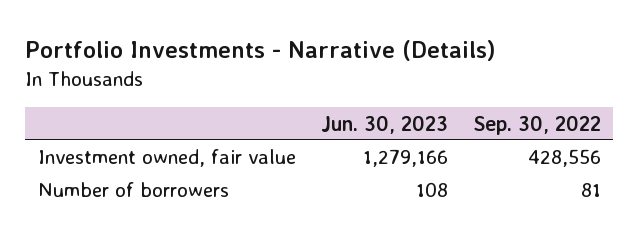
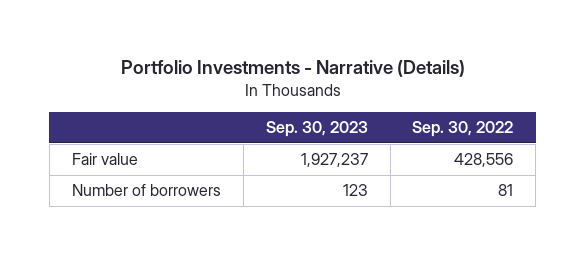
[320,114,448,134] Jun. 30, 2023 -> none
none -> [265,121,368,138] Sep. 30, 2023
[37,149,296,168] Investment owned, fair value -> [71,153,138,166] Fair value

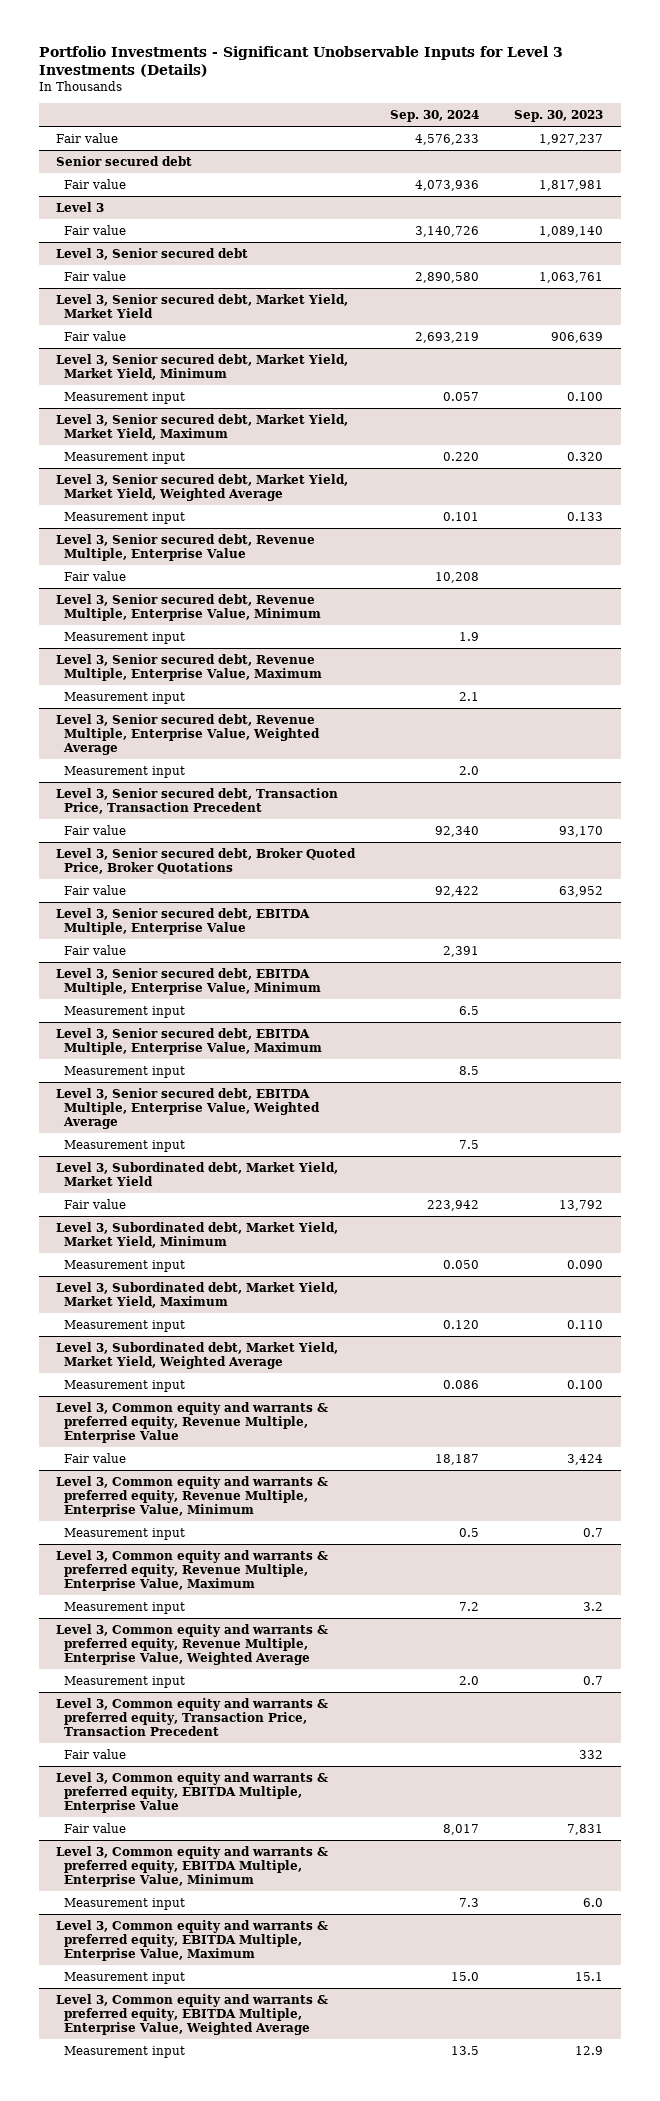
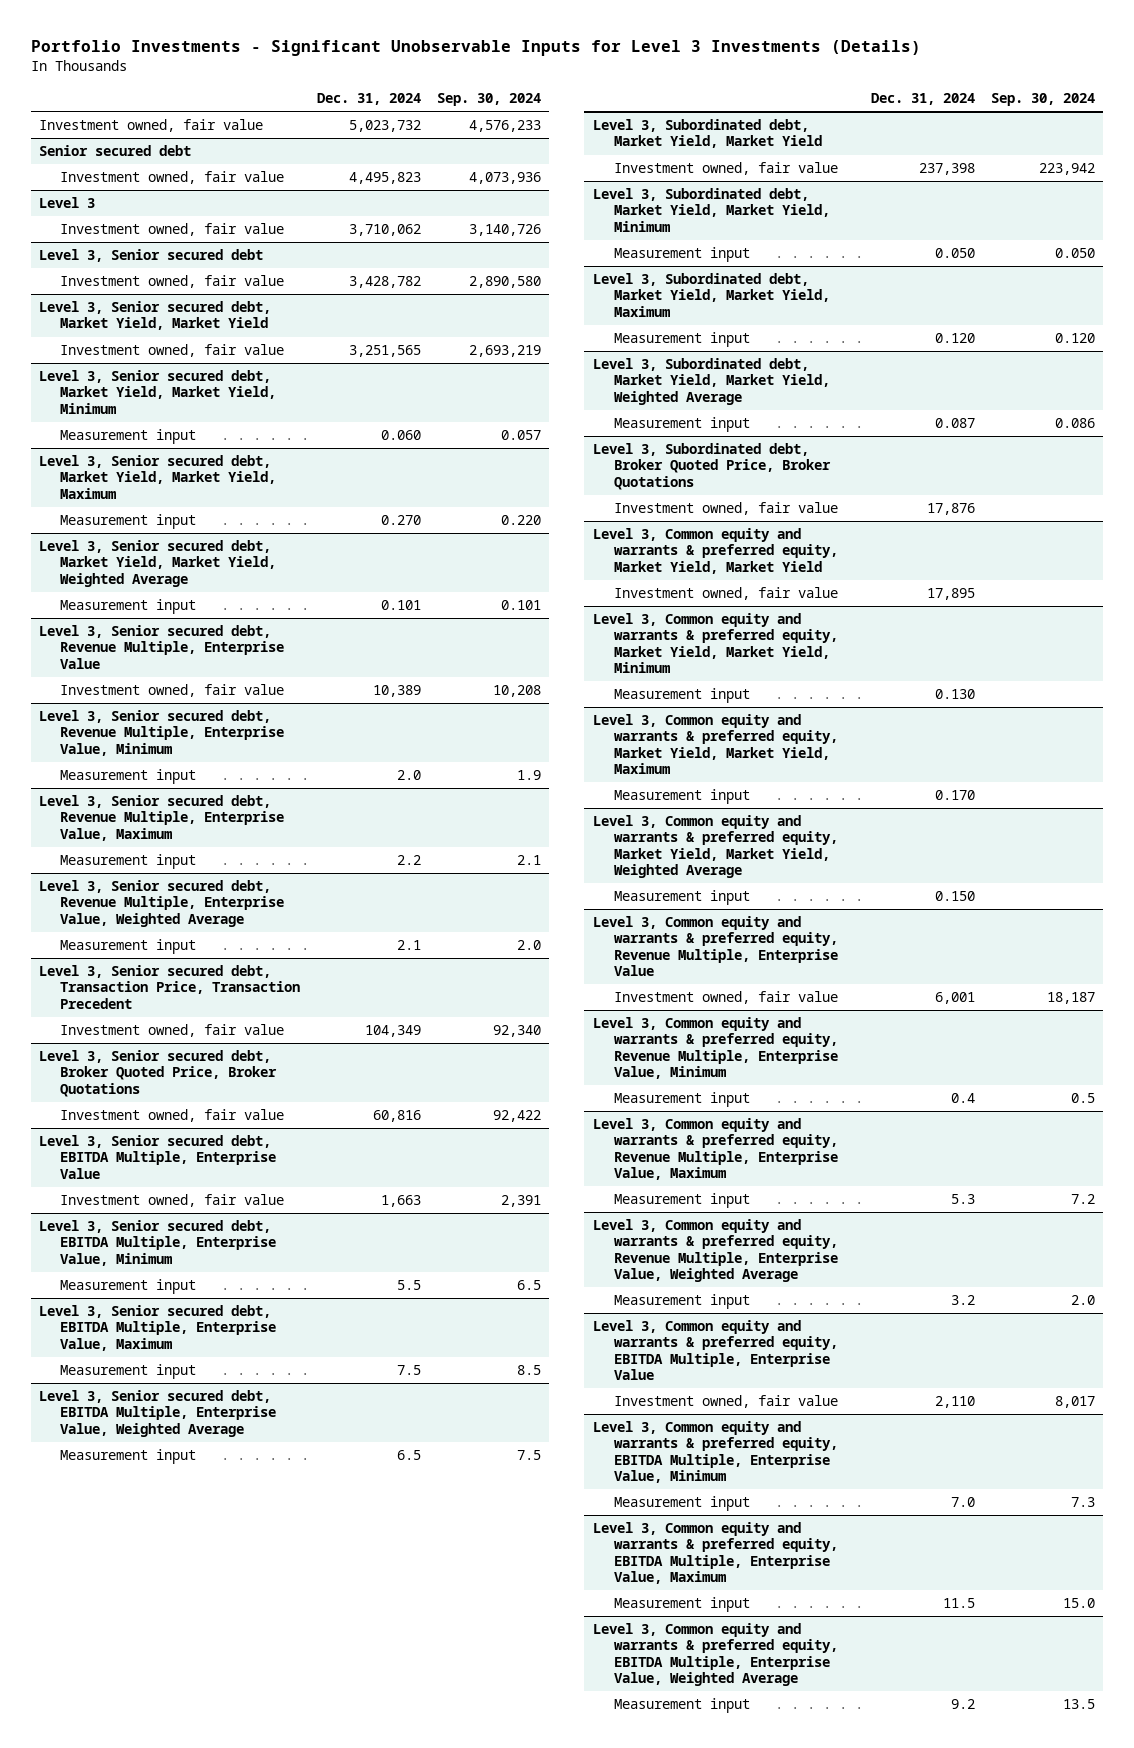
[514,109,604,122] Sep. 30, 2023 -> none
none -> [316,93,421,106] Dec. 31, 2024
[56,132,119,143] Fair value -> [38,119,263,133] Investment owned, fair value
[64,178,127,189] Fair value -> [60,171,285,185] Investment owned, fair value
[64,224,127,235] Fair value -> [60,223,285,237] Investment owned, fair value
[64,270,127,281] Fair value -> [60,275,285,289] Investment owned, fair value
[64,330,127,341] Fair value -> [60,344,285,358] Investment owned, fair value
[64,570,127,581] Fair value -> [60,684,285,698] Investment owned, fair value
[64,824,127,835] Fair value -> [60,1024,285,1038] Investment owned, fair value
[64,884,127,895] Fair value -> [60,1109,285,1123] Investment owned, fair value
[64,944,127,955] Fair value -> [60,1194,285,1208] Investment owned, fair value
[64,1198,127,1209] Fair value -> [614,162,839,176] Investment owned, fair value
none -> [592,443,832,490] Level 3, Subordinated debt, Broker Quoted Price, Broker Quotations
none -> [614,502,839,516] Investment owned, fair value
none -> [592,528,839,574] Level 3, Common equity and warrants & preferred equity, Market Yield, Market Yield
none -> [614,587,839,601] Investment owned, fair value
none -> [592,613,839,673] Level 3, Common equity and warrants & preferred equity, Market Yield, Market Yield, Minimum
none -> [614,688,751,704] Measurement input
none -> [592,714,839,774] Level 3, Common equity and warrants & preferred equity, Market Yield, Market Yield, Maximum
none -> [614,789,751,805] Measurement input
none -> [592,815,839,878] Level 3, Common equity and warrants & preferred equity, Market Yield, Market Yield, Weighted Average
none -> [614,890,751,906] Measurement input
[64,1452,127,1463] Fair value -> [614,991,839,1005] Investment owned, fair value
[56,1697,329,1736] Level 3, Common equity and warrants & preferred equity, Transaction Price, Transaction Precedent -> none
[64,1748,127,1759] Fair value -> none
[64,1822,127,1833] Fair value -> [614,1395,839,1409] Investment owned, fair value

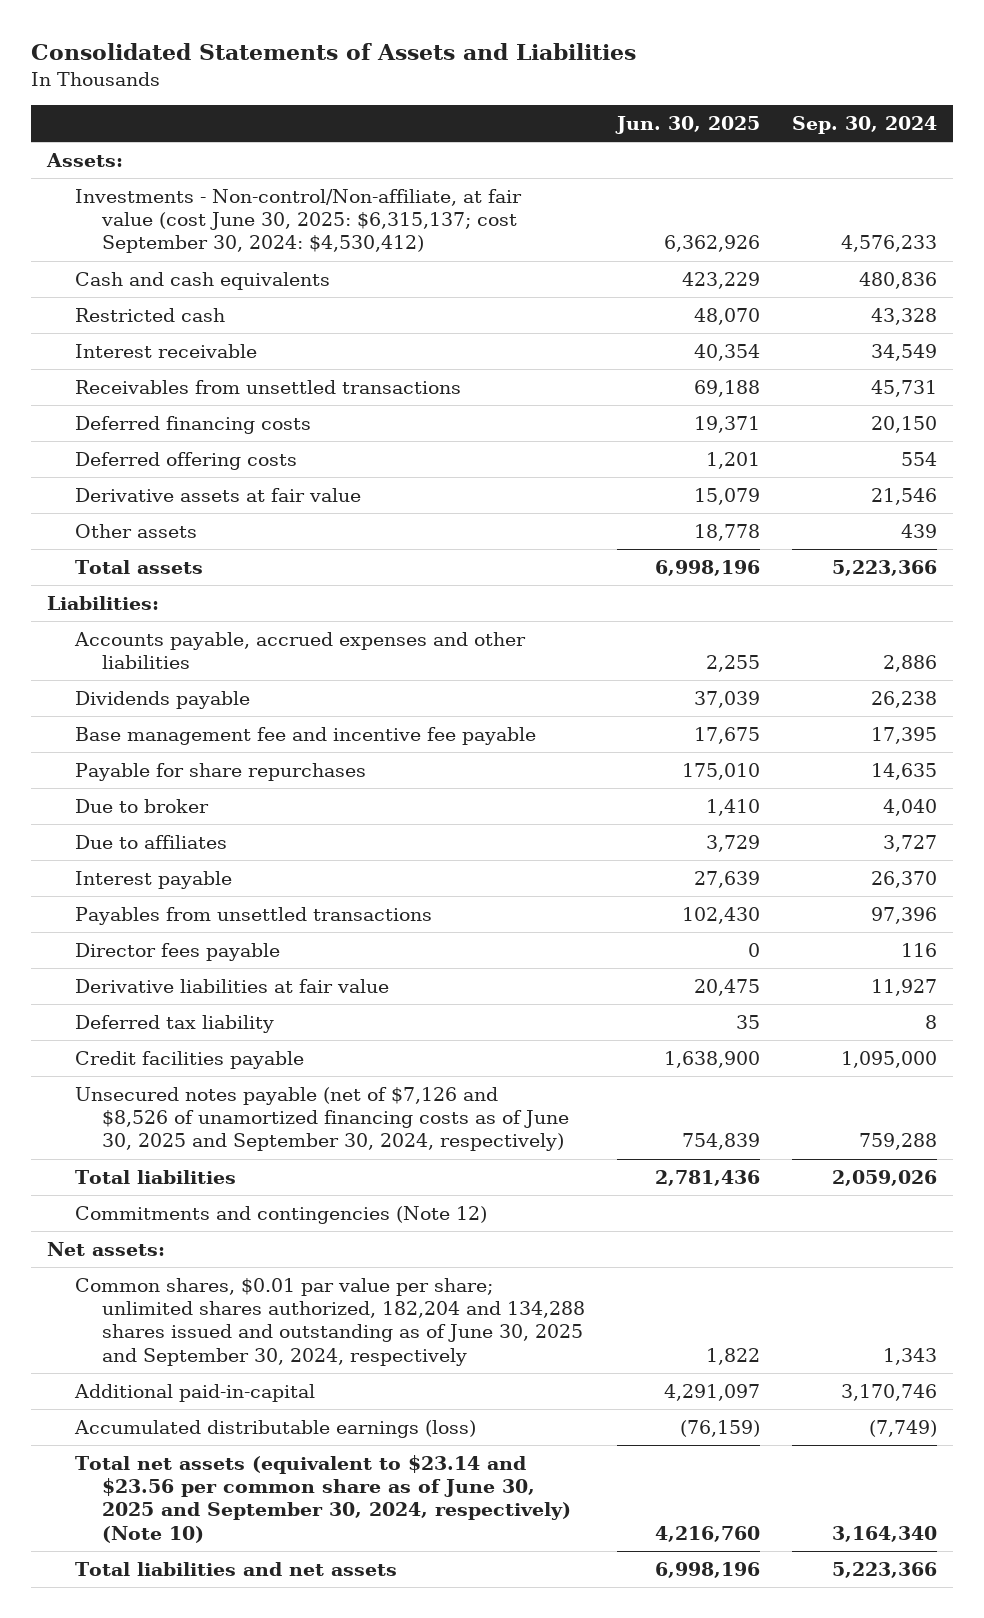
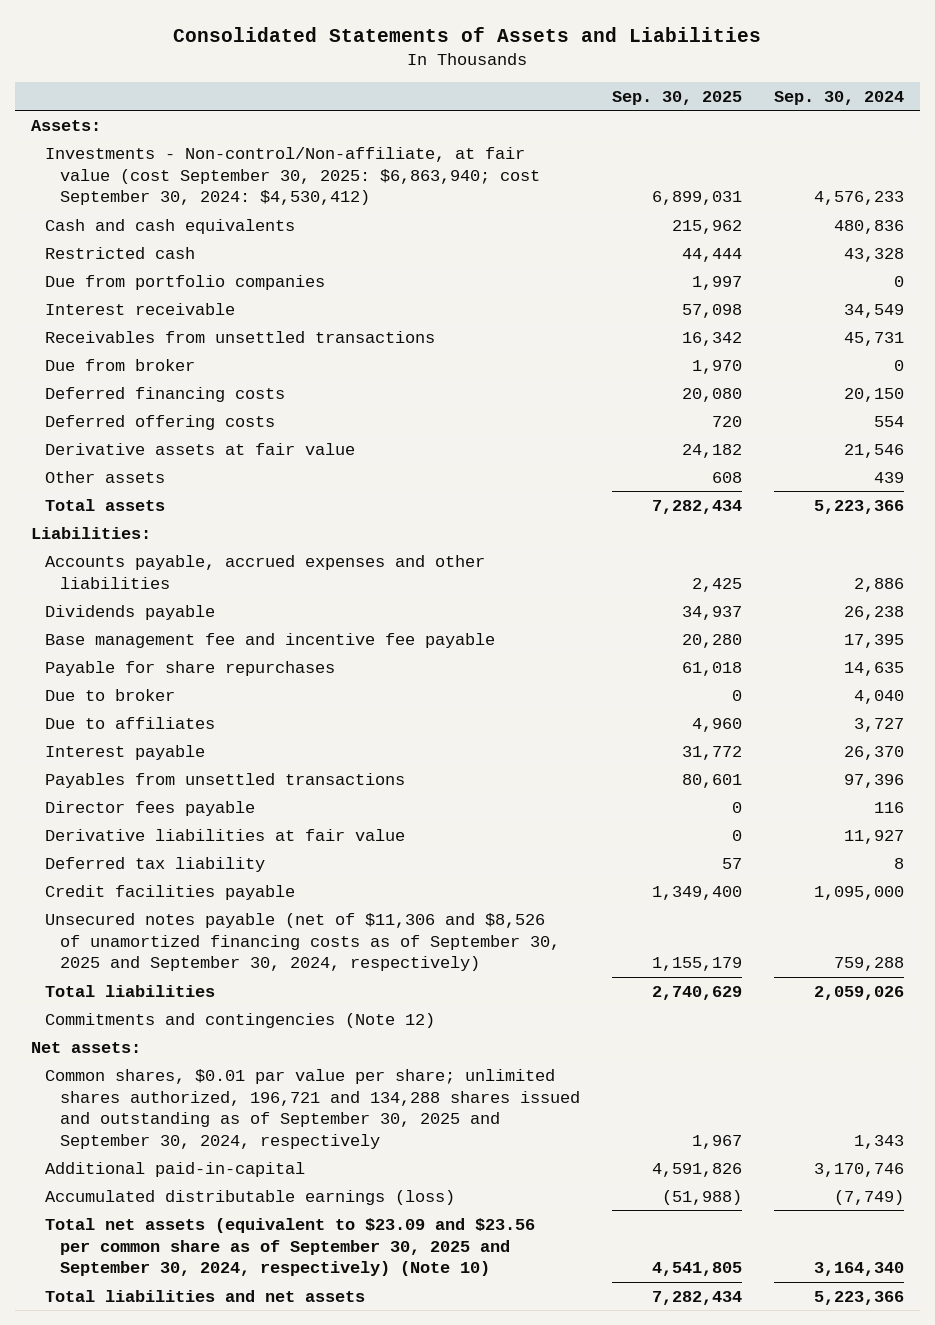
[615,116,761,135] Jun. 30, 2025 -> none
none -> [611,90,742,105] Sep. 30, 2025
[74,189,522,254] Investments - Non-control/Non-affiliate, at fair value (cost June 30, 2025: $6,315,137; cost September 30, 2024: $4,530,412) -> [45,146,540,206] Investments - Non-control/Non-affiliate, at fair value (cost September 30, 2025: $6,863,940; cost September 30, 2024: $4,530,412)
none -> [45,274,326,290] Due from portfolio companies
none -> [45,358,196,371] Due from broker
[74,1087,570,1152] Unsecured notes payable (net of $7,126 and $8,526 of unamortized financing costs as of June 30, 2025 and September 30, 2024, respectively) -> [45,912,560,972] Unsecured notes payable (net of $11,306 and $8,526 of unamortized financing costs as of September 30, 2025 and September 30, 2024, respectively)
[74,1278,586,1366] Common shares, $0.01 par value per share; unlimited shares authorized, 182,204 and 134,288 shares issued and outstanding as of June 30, 2025 and September 30, 2024, respectively -> [45,1068,580,1149] Common shares, $0.01 par value per share; unlimited shares authorized, 196,721 and 134,288 shares issued and outstanding as of September 30, 2025 and September 30, 2024, respectively
[74,1455,572,1543] Total net assets (equivalent to $23.14 and $23.56 per common share as of June 30, 2025 and September 30, 2024, respectively) (Note 10) -> [45,1217,536,1277] Total net assets (equivalent to $23.09 and $23.56 per common share as of September 30, 2025 and September 30, 2024, respectively) (Note 10)

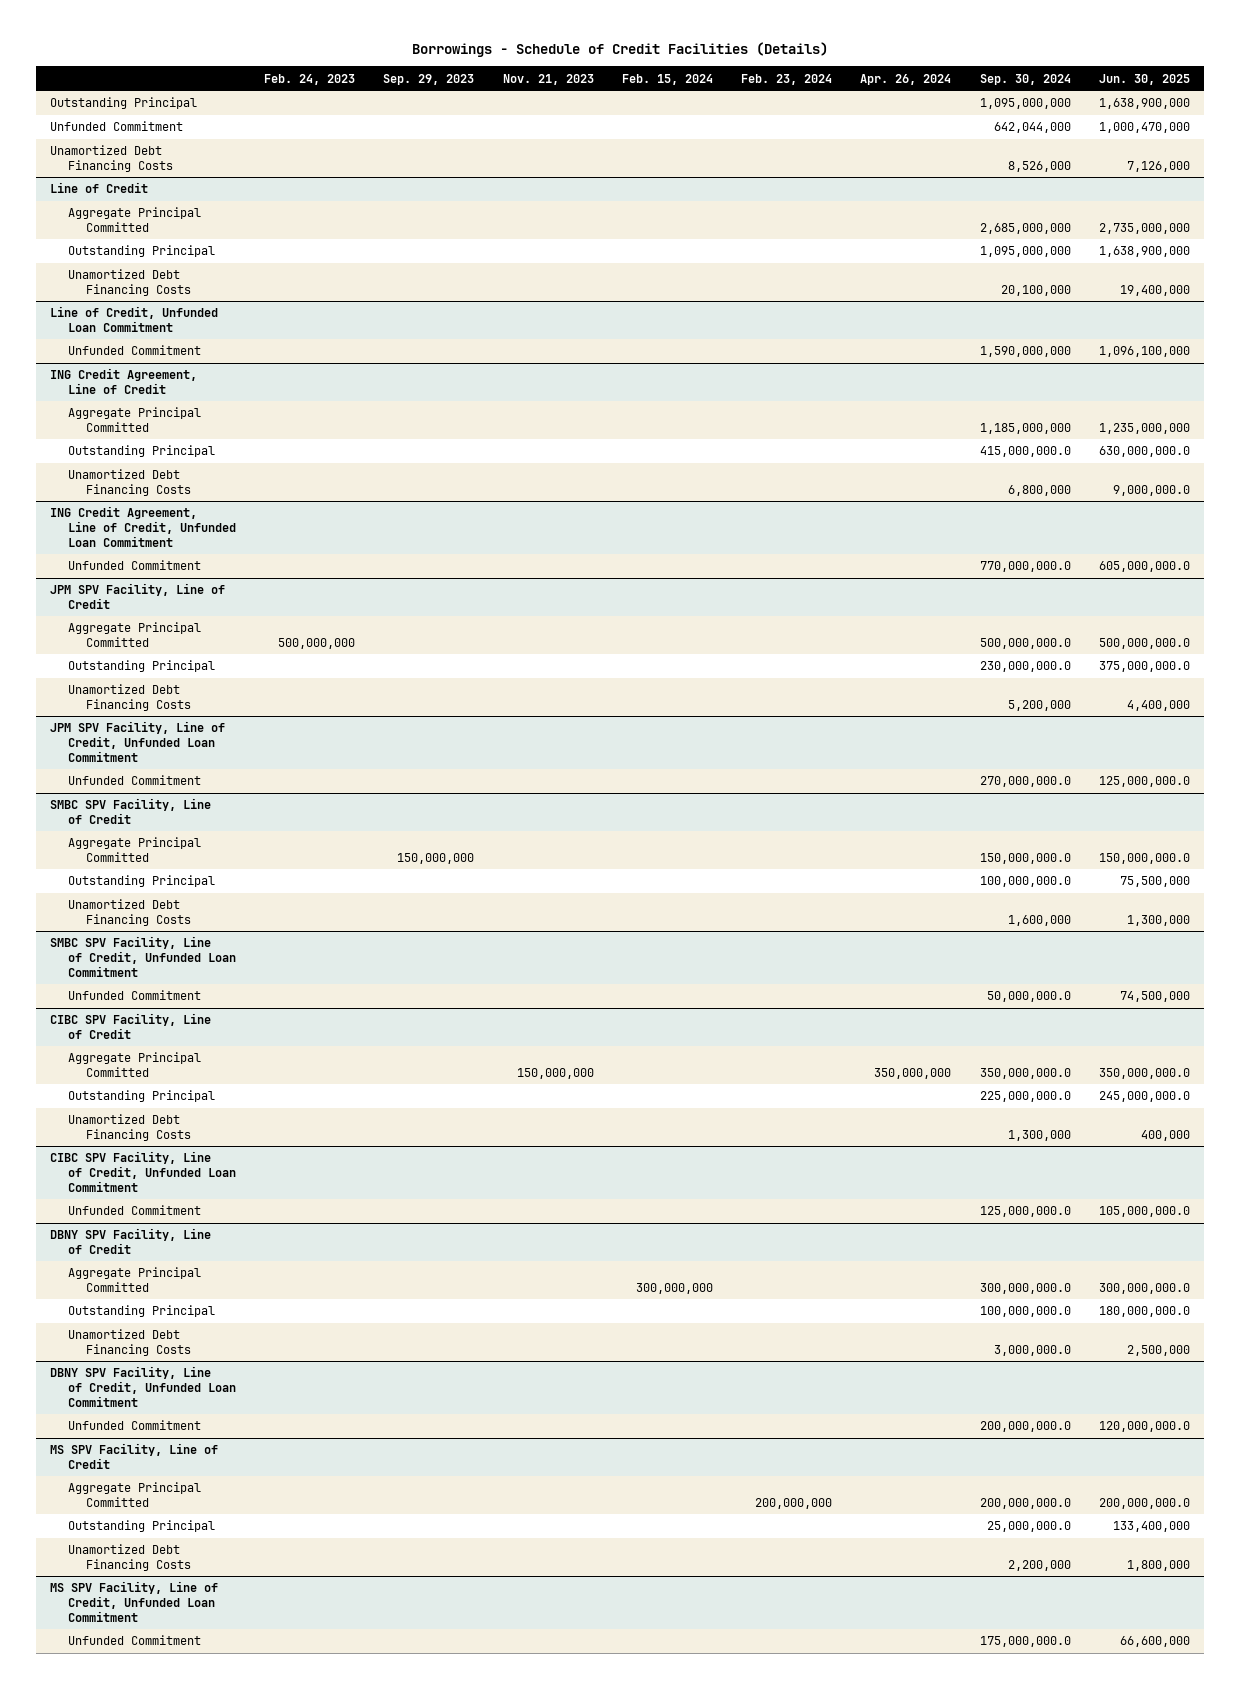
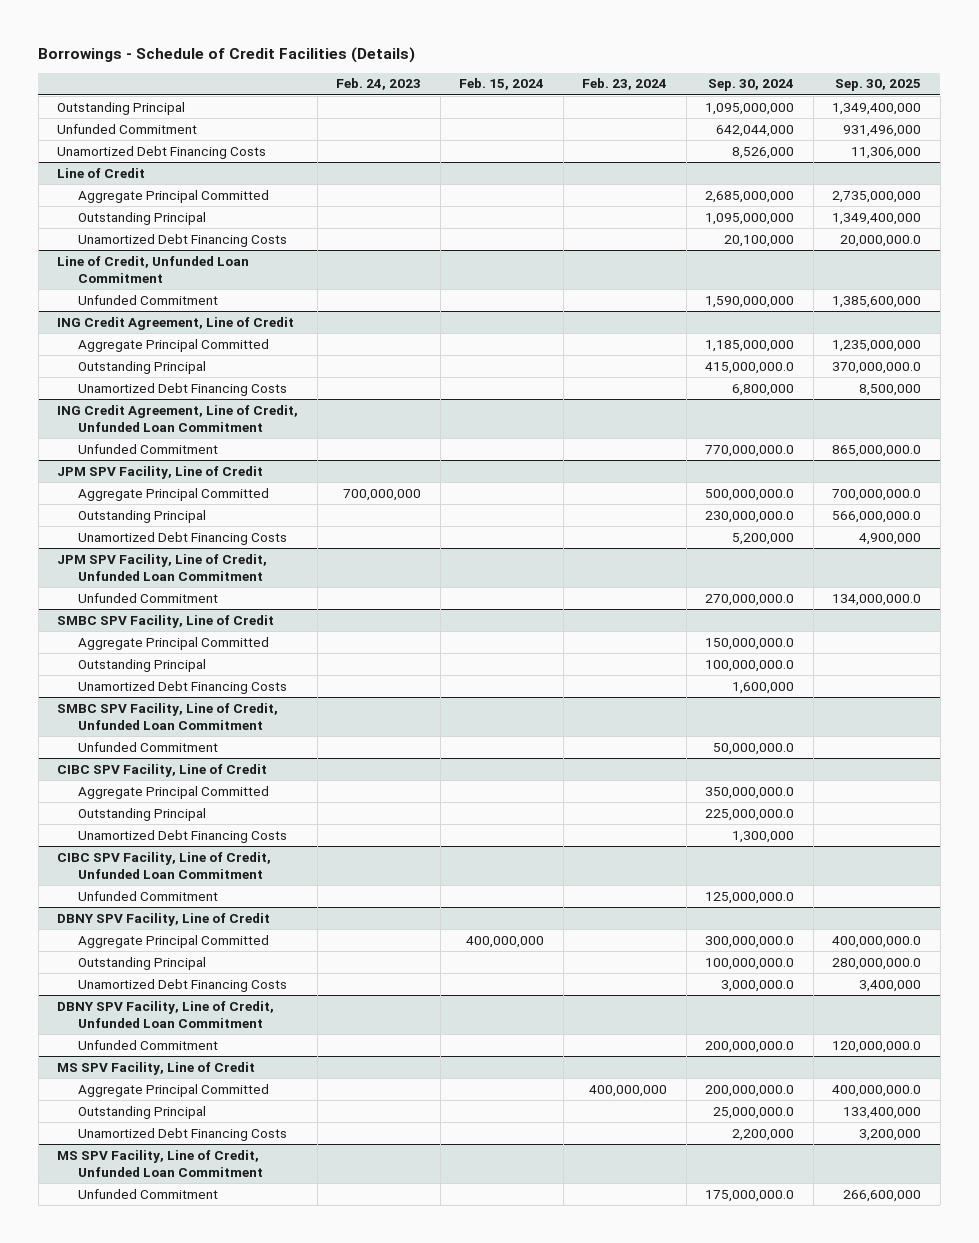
[383,73,475,85] Sep. 29, 2023 -> none
[502,73,594,85] Nov. 21, 2023 -> none
[860,73,952,85] Apr. 26, 2024 -> none
[1098,73,1190,85] Jun. 30, 2025 -> none
none -> [835,79,922,92] Sep. 30, 2025
[278,637,356,649] 500,000,000 -> [343,488,422,501] 700,000,000
[635,1282,713,1294] 300,000,000 -> [466,935,545,948] 400,000,000
[755,1497,833,1509] 200,000,000 -> [589,1084,668,1097] 400,000,000

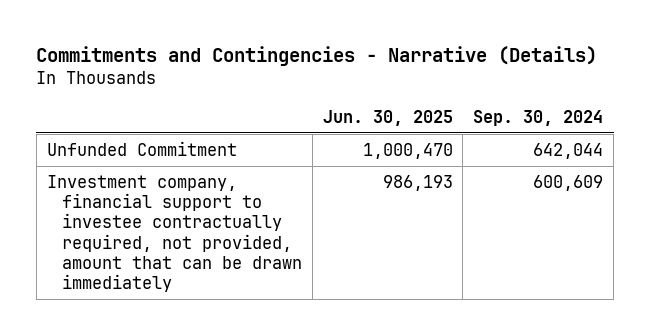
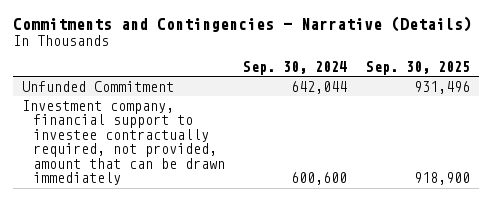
[322,109,453,126] Jun. 30, 2025 -> none
none -> [365,61,470,76] Sep. 30, 2025
[533,174,604,191] 600,609 -> [291,172,348,186] 600,600

